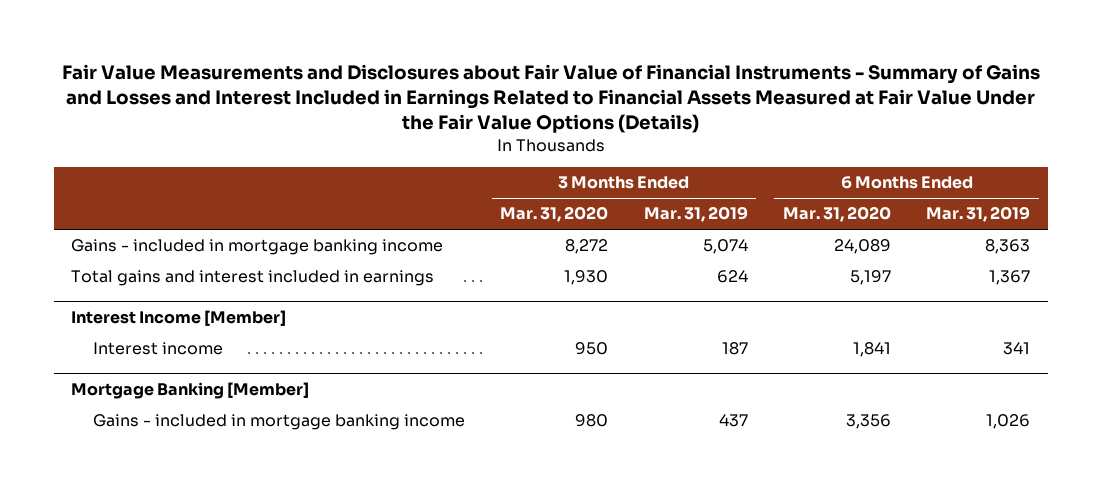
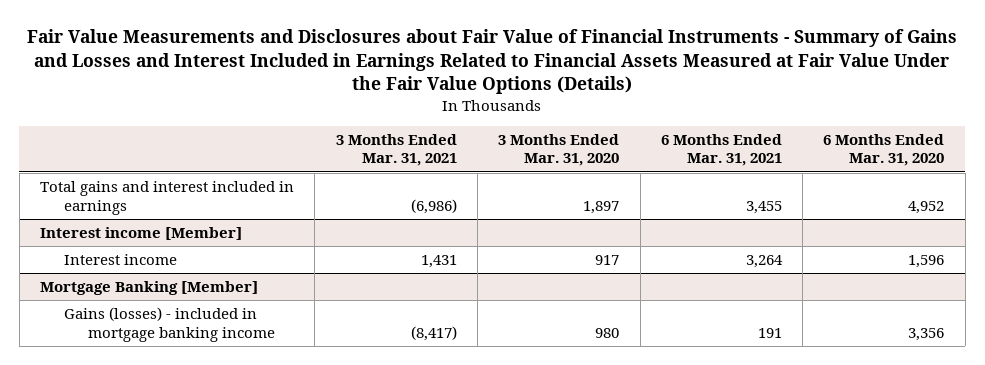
[643,206,748,223] Mar. 31, 2019 -> none
[926,206,1031,223] Mar. 31, 2019 -> none
none -> [335,133,457,167] 3 Months Ended Mar. 31, 2021
none -> [660,133,782,167] 6 Months Ended Mar. 31, 2021
[71,239,444,256] Gains - included in mortgage banking income -> none
[564,270,609,286] 1,930 -> [583,200,620,214] 1,897
[849,270,891,286] 5,197 -> [908,200,945,214] 4,952
[71,309,287,326] Interest Income [Member] -> [40,227,243,241] Interest income [Member]
[575,342,609,356] 950 -> [595,255,620,266] 917
[852,342,891,358] 1,841 -> [908,255,945,269] 1,596
[93,414,466,431] Gains - included in mortgage banking income -> [64,307,275,342] Gains (losses) - included in mortgage banking income

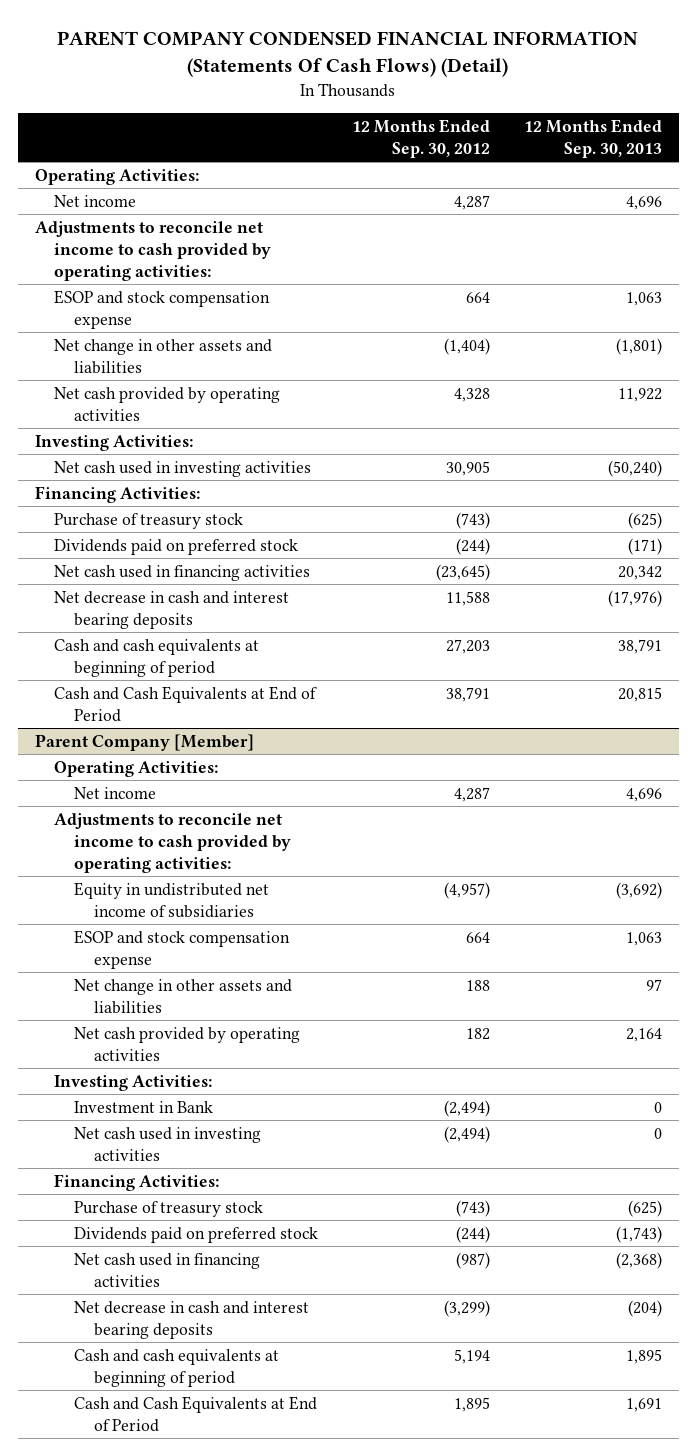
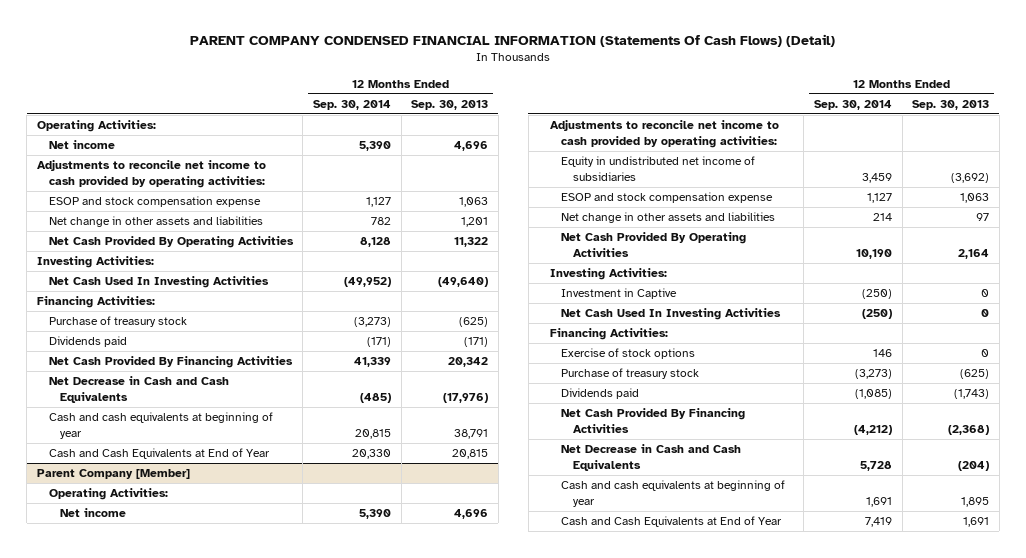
[351,118,490,158] 12 Months Ended Sep. 30, 2012 -> none
none -> [312,99,391,110] Sep. 30, 2014
[615,337,662,355] (1,801) -> [461,217,489,228] 1,201
[54,386,281,421] Net cash provided by operating activities -> [48,236,294,249] Net Cash Provided By Operating Activities
[617,387,662,402] 11,922 -> [454,237,489,248] 11,322
[54,460,312,477] Net cash used in investing activities -> [48,276,269,289] Net Cash Used In Investing Activities
[607,459,662,477] (50,240) -> [438,277,489,288] (49,640)
[54,538,299,555] Dividends paid on preferred stock -> [48,336,127,348] Dividends paid
[54,564,311,581] Net cash used in financing activities -> [48,356,293,369] Net Cash Provided By Financing Activities
[54,590,290,629] Net decrease in cash and interest bearing deposits -> [48,376,229,403] Net Decrease in Cash and Cash Equivalents
[54,638,260,677] Cash and cash equivalents at beginning of period -> [48,412,273,439] Cash and cash equivalents at beginning of year
[54,685,318,722] Cash and Cash Equivalents at End of Period -> [48,448,270,460] Cash and Cash Equivalents at End of Year
[73,1026,300,1061] Net cash provided by operating activities -> [561,232,747,257] Net Cash Provided By Operating Activities
[73,1100,213,1113] Investment in Bank -> [561,288,678,300] Investment in Captive
[73,1126,261,1161] Net cash used in investing activities -> [561,308,782,321] Net Cash Used In Investing Activities
none -> [561,348,696,360] Exercise of stock options
[73,1226,318,1243] Dividends paid on preferred stock -> [561,388,640,400] Dividends paid
[73,1252,260,1287] Net cash used in financing activities -> [561,408,746,433] Net Cash Provided By Financing Activities
[73,1300,309,1339] Net decrease in cash and interest bearing deposits -> [561,444,742,471] Net Decrease in Cash and Cash Equivalents
[73,1348,279,1387] Cash and cash equivalents at beginning of period -> [561,480,786,507] Cash and cash equivalents at beginning of year
[73,1395,317,1432] Cash and Cash Equivalents at End of Period -> [561,516,783,528] Cash and Cash Equivalents at End of Year

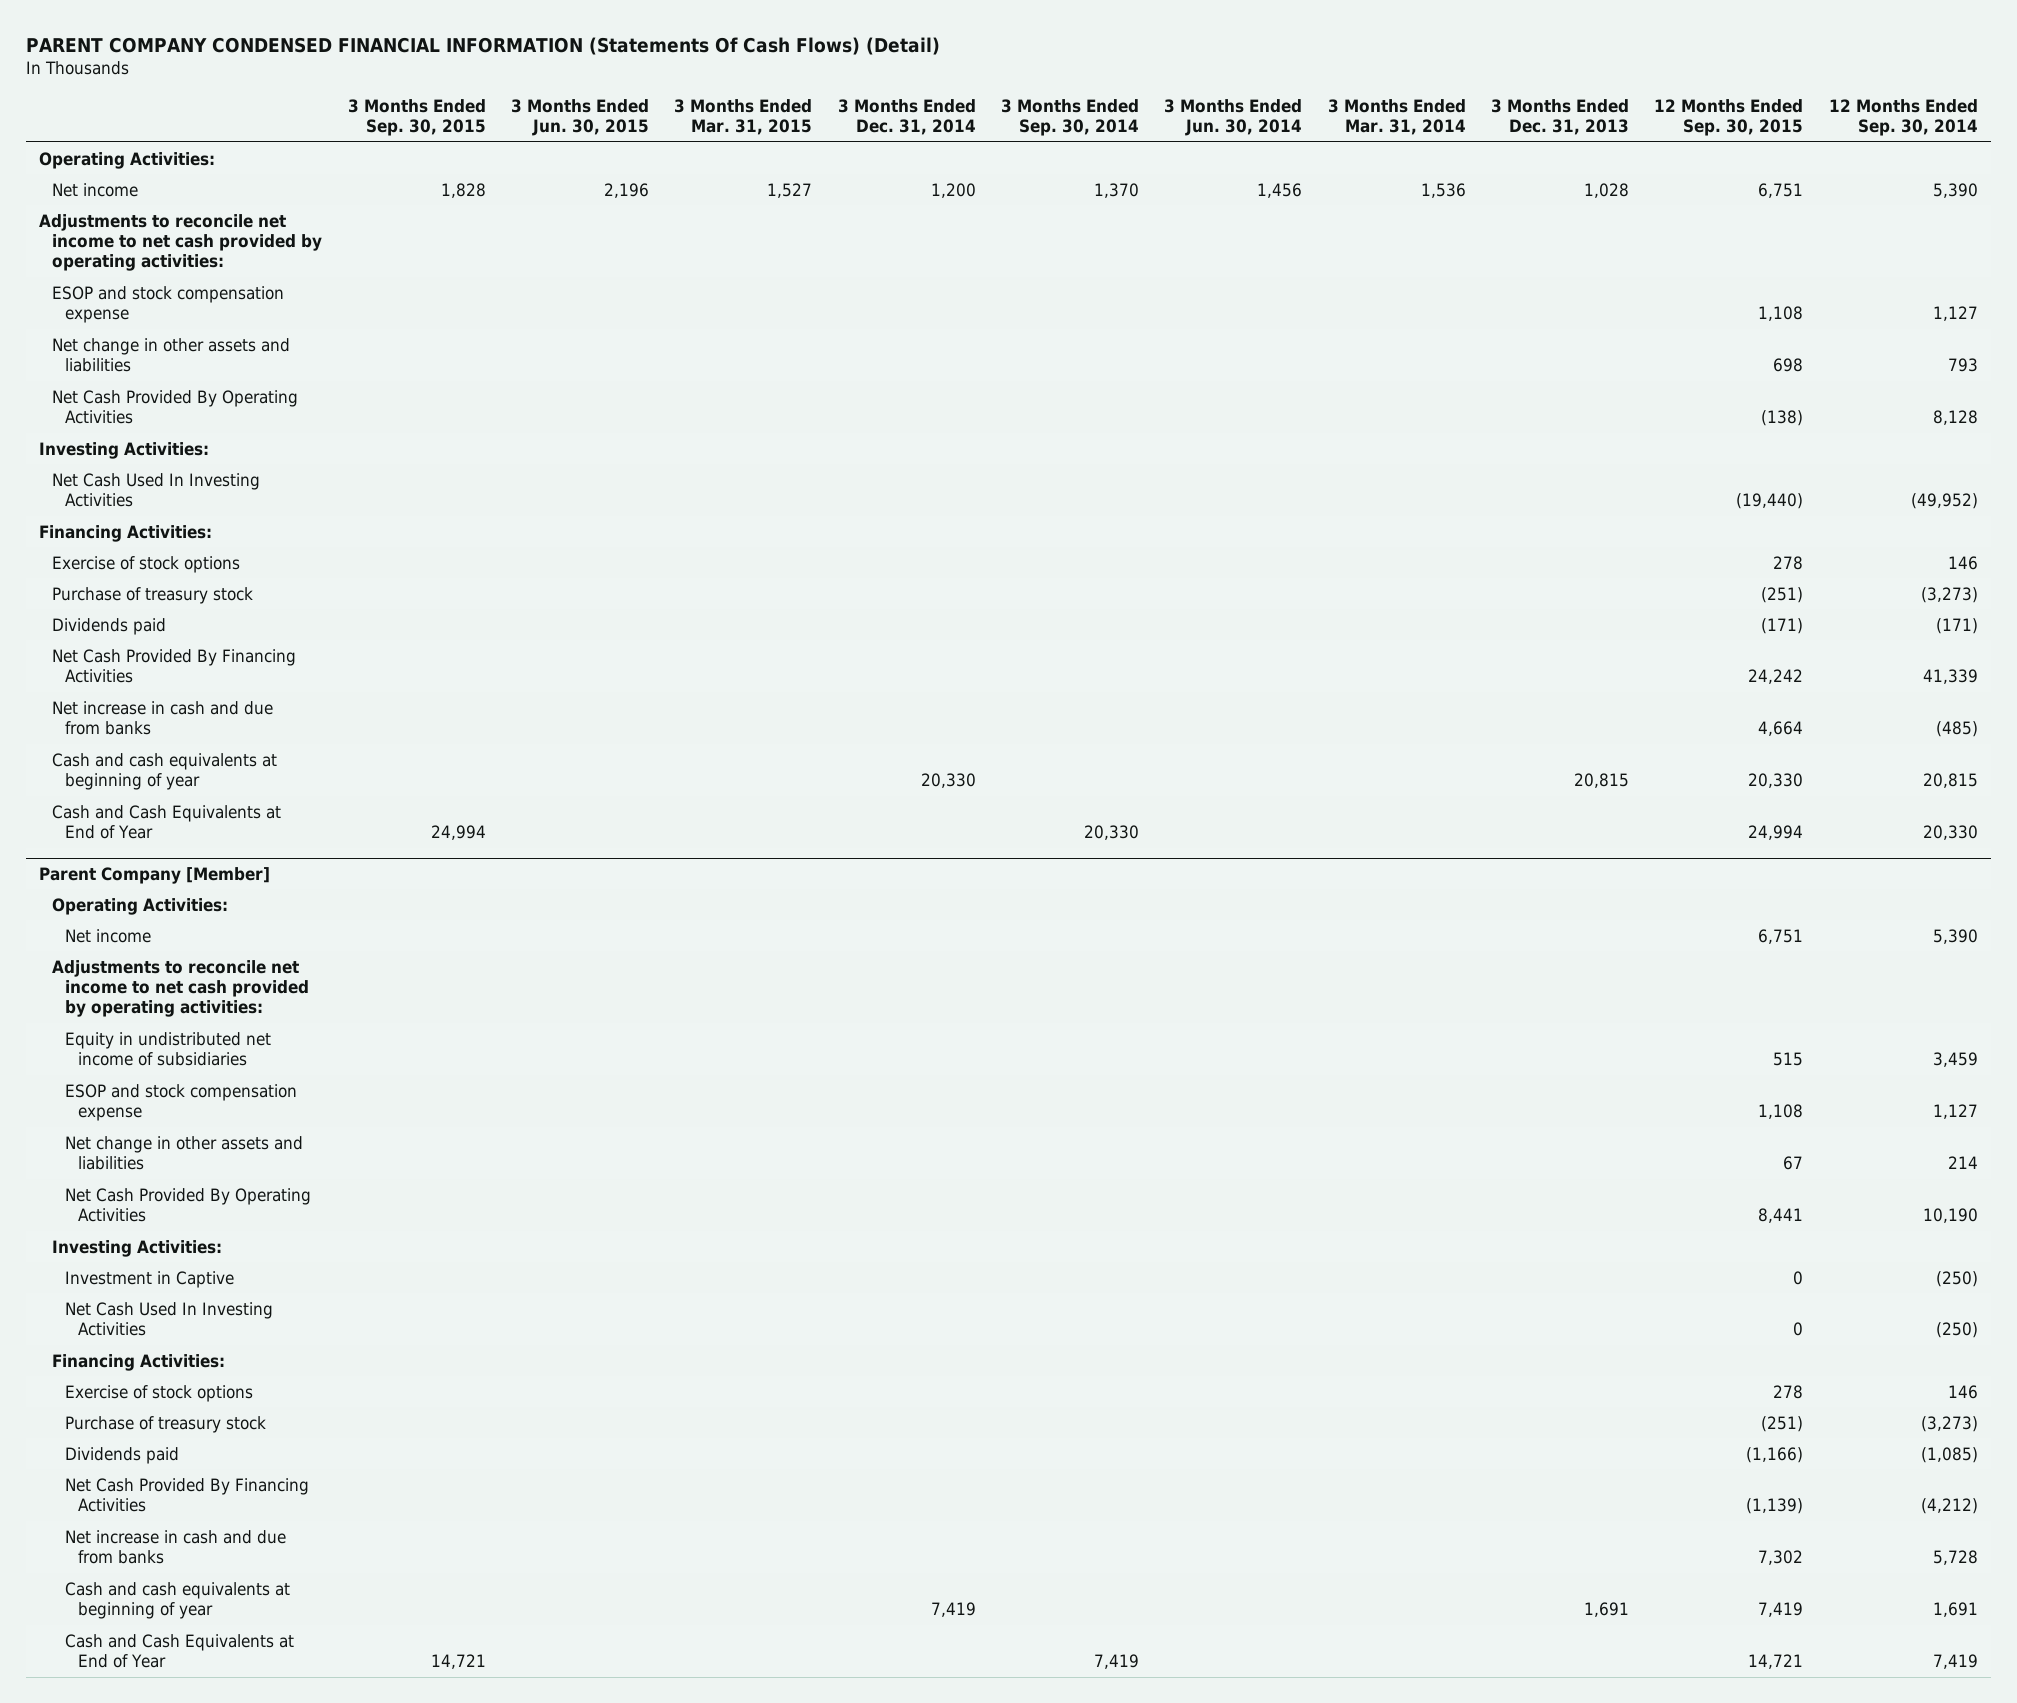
[411,99,489,110] Sep. 30, 2013 -> none
none -> [347,98,486,136] 3 Months Ended Sep. 30, 2015
none -> [510,98,649,136] 3 Months Ended Jun. 30, 2015
none -> [674,98,813,135] 3 Months Ended Mar. 31, 2015
none -> [837,98,976,135] 3 Months Ended Dec. 31, 2014
none -> [1001,98,1140,136] 3 Months Ended Sep. 30, 2014
none -> [1164,98,1303,136] 3 Months Ended Jun. 30, 2014
none -> [1327,98,1466,135] 3 Months Ended Mar. 31, 2014
none -> [1491,98,1630,135] 3 Months Ended Dec. 31, 2013
none -> [1654,98,1804,136] 12 Months Ended Sep. 30, 2015
[37,160,267,188] Adjustments to reconcile net income to cash provided by operating activities: -> [39,213,323,272] Adjustments to reconcile net income to net cash provided by operating activities:
[370,217,391,226] 782 -> [1947,357,1978,372] 793
none -> [52,555,241,573] Exercise of stock options
[48,376,229,403] Net Decrease in Cash and Cash Equivalents -> [52,700,274,735] Net increase in cash and due from banks
[549,120,779,148] Adjustments to reconcile net income to cash provided by operating activities: -> [52,959,310,1018] Adjustments to reconcile net income to net cash provided by operating activities:
[561,444,742,471] Net Decrease in Cash and Cash Equivalents -> [65,1529,287,1564] Net increase in cash and due from banks

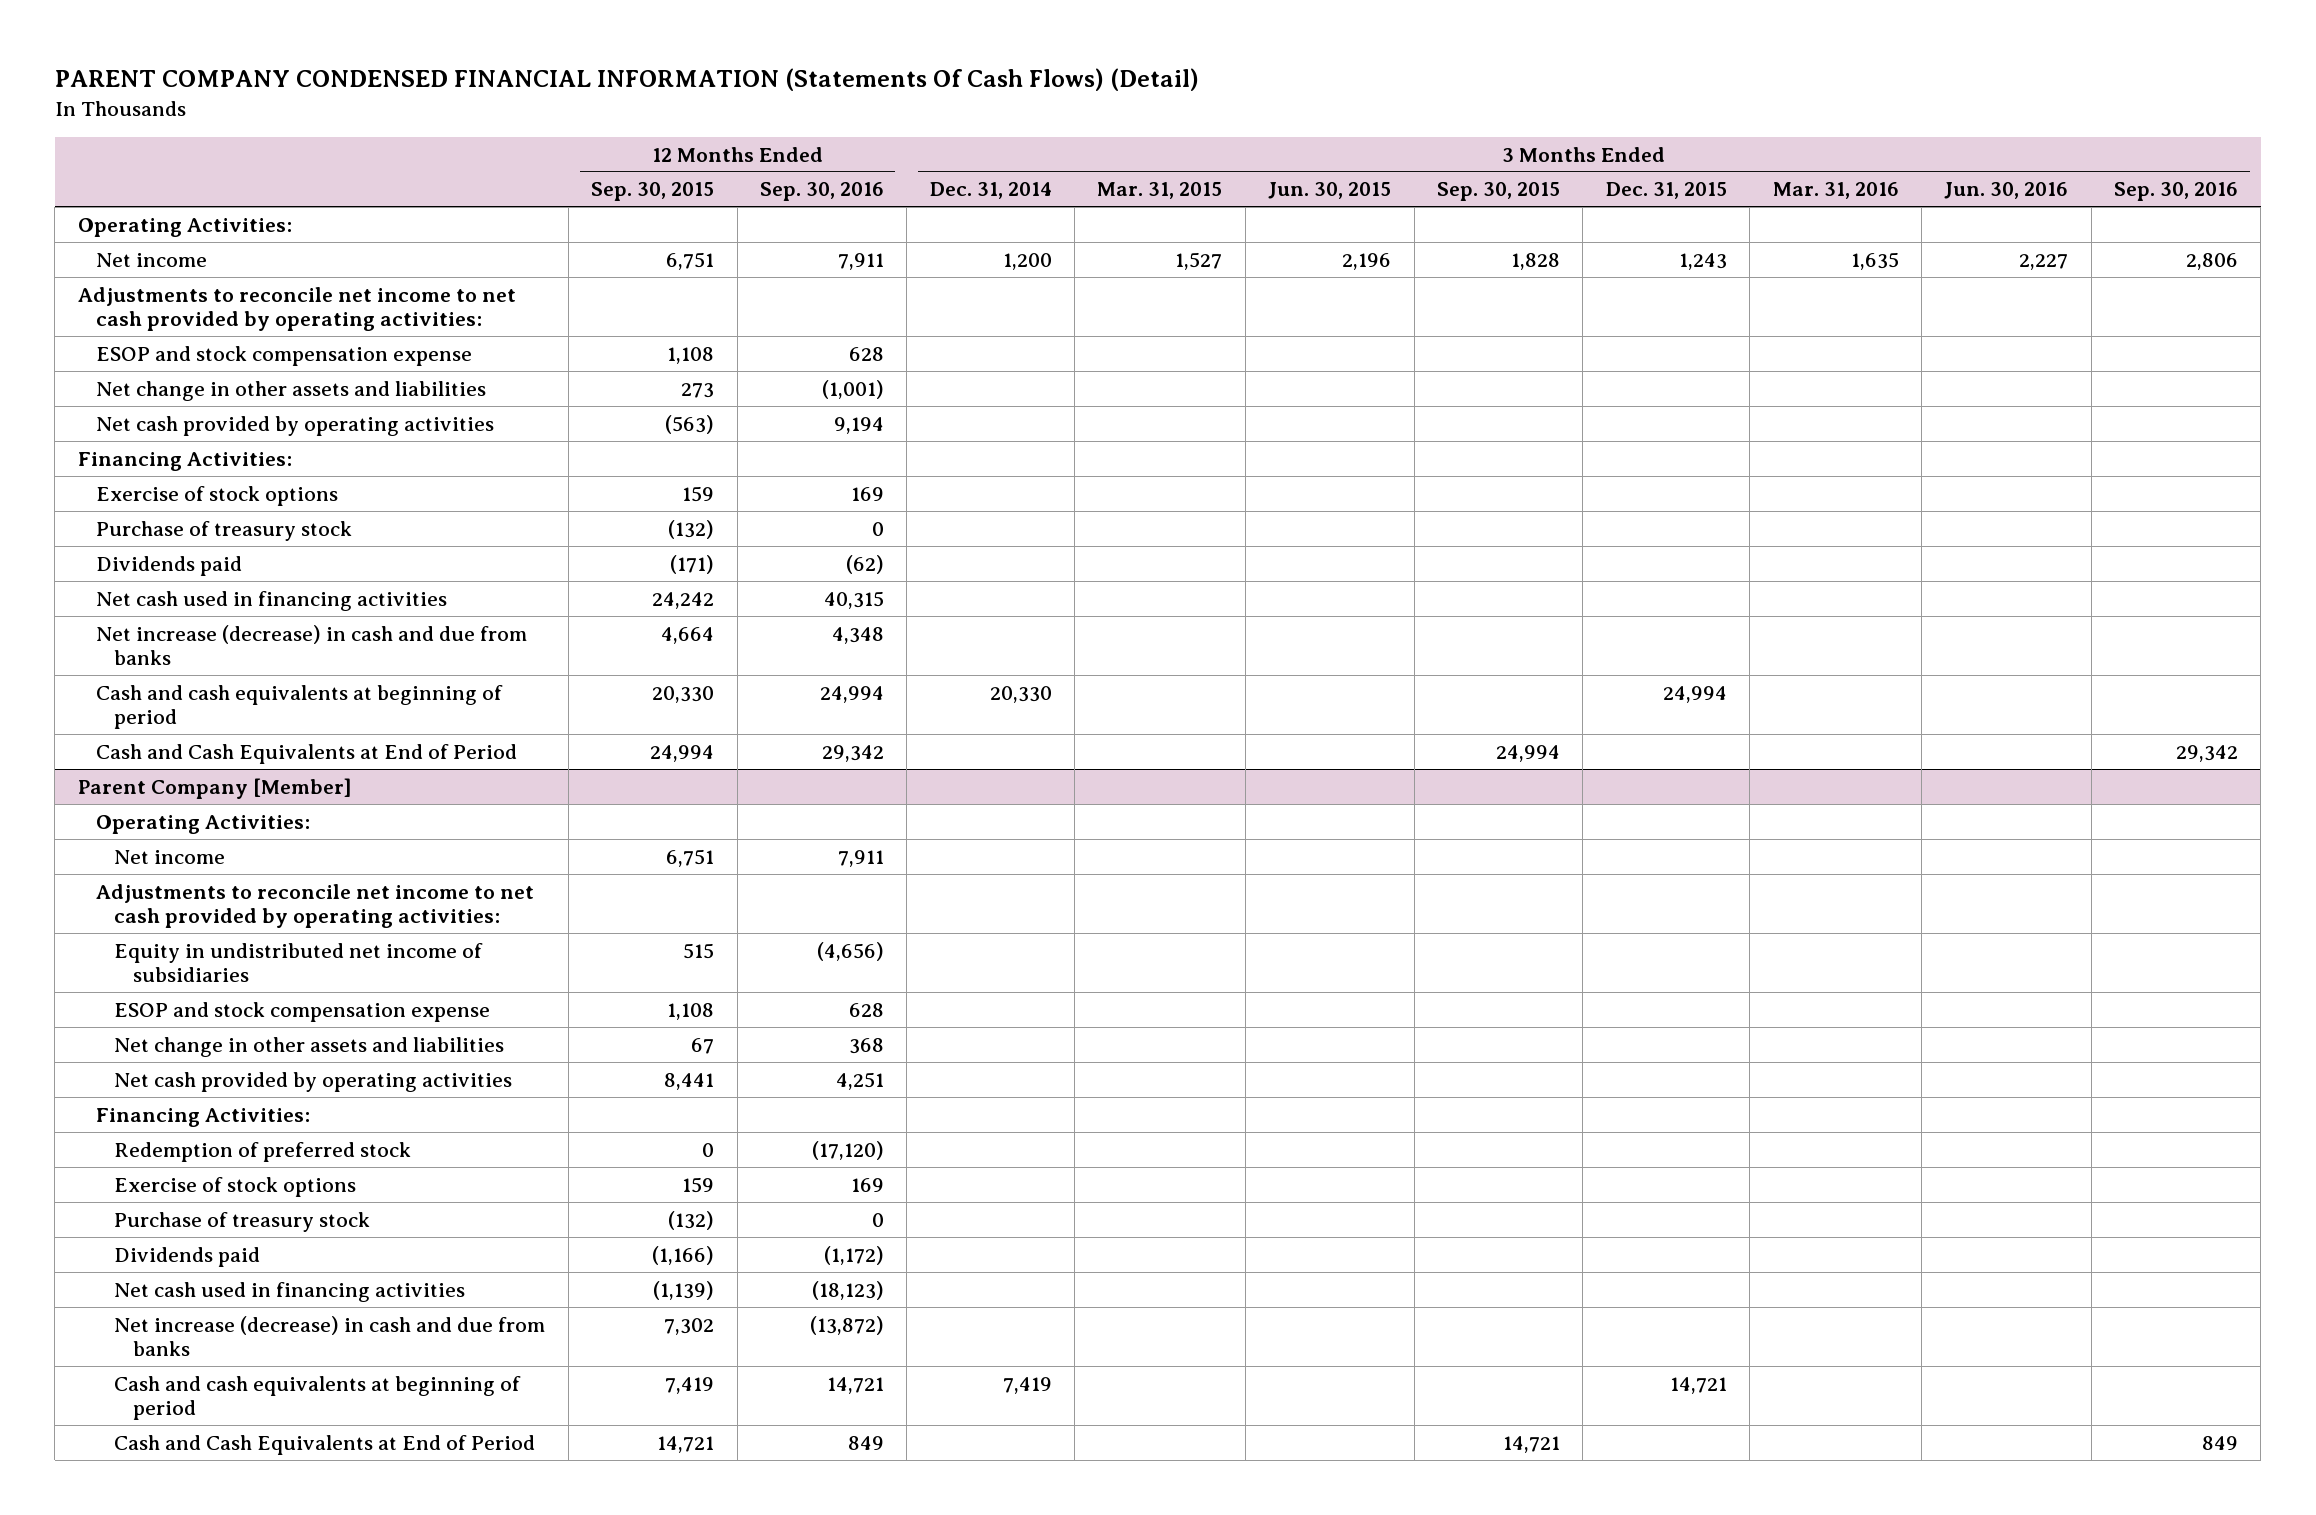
[1001,98,1140,136] 3 Months Ended Sep. 30, 2014 -> none
[1164,98,1303,136] 3 Months Ended Jun. 30, 2014 -> none
[1327,98,1466,135] 3 Months Ended Mar. 31, 2014 -> none
[1491,98,1630,135] 3 Months Ended Dec. 31, 2013 -> none
[1828,98,1978,136] 12 Months Ended Sep. 30, 2014 -> none
none -> [759,182,884,202] Sep. 30, 2016
none -> [1605,182,1727,200] Dec. 31, 2015
none -> [1772,182,1899,200] Mar. 31, 2016
none -> [1944,182,2069,200] Jun. 30, 2016
none -> [2114,182,2239,202] Sep. 30, 2016
[39,441,210,459] Investing Activities: -> none
[52,472,261,507] Net Cash Used In Investing Activities -> none
[1773,357,1804,372] 698 -> [681,382,715,398] 273
[52,389,299,424] Net Cash Provided By Operating Activities -> [95,415,494,436] Net cash provided by operating activities
[1761,409,1804,426] (138) -> [665,414,715,434] (563)
[1773,555,1804,570] 278 -> [682,485,715,502] 159
[1761,586,1804,603] (251) -> [668,519,715,539] (132)
[52,648,297,683] Net Cash Provided By Financing Activities -> [95,590,447,611] Net cash used in financing activities
[52,700,274,735] Net increase in cash and due from banks -> [95,624,527,666] Net increase (decrease) in cash and due from banks
[52,752,278,790] Cash and cash equivalents at beginning of year -> [95,684,503,730] Cash and cash equivalents at beginning of period
[52,804,282,839] Cash and Cash Equivalents at End of Year -> [95,743,517,764] Cash and Cash Equivalents at End of Period
[52,1239,223,1257] Investing Activities: -> none
[65,1270,235,1288] Investment in Captive -> none
[65,1301,274,1336] Net Cash Used In Investing Activities -> none
[65,1187,312,1222] Net Cash Provided By Operating Activities -> [114,1071,513,1092] Net cash provided by operating activities
none -> [114,1141,412,1162] Redemption of preferred stock
[1773,1384,1804,1399] 278 -> [682,1176,715,1193] 159
[1761,1415,1804,1432] (251) -> [668,1210,715,1230] (132)
[65,1477,310,1512] Net Cash Provided By Financing Activities -> [114,1281,466,1302] Net cash used in financing activities
[65,1529,287,1564] Net increase in cash and due from banks -> [114,1315,546,1357] Net increase (decrease) in cash and due from banks
[65,1581,291,1619] Cash and cash equivalents at beginning of year -> [114,1375,522,1421] Cash and cash equivalents at beginning of period
[65,1633,295,1668] Cash and Cash Equivalents at End of Year -> [114,1434,536,1455] Cash and Cash Equivalents at End of Period

